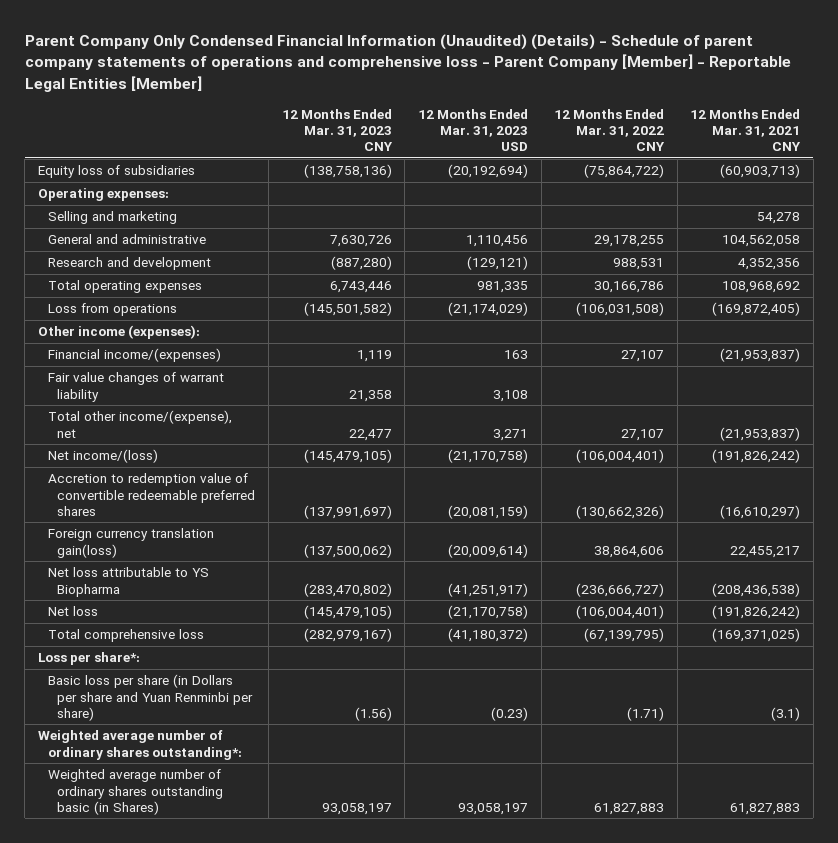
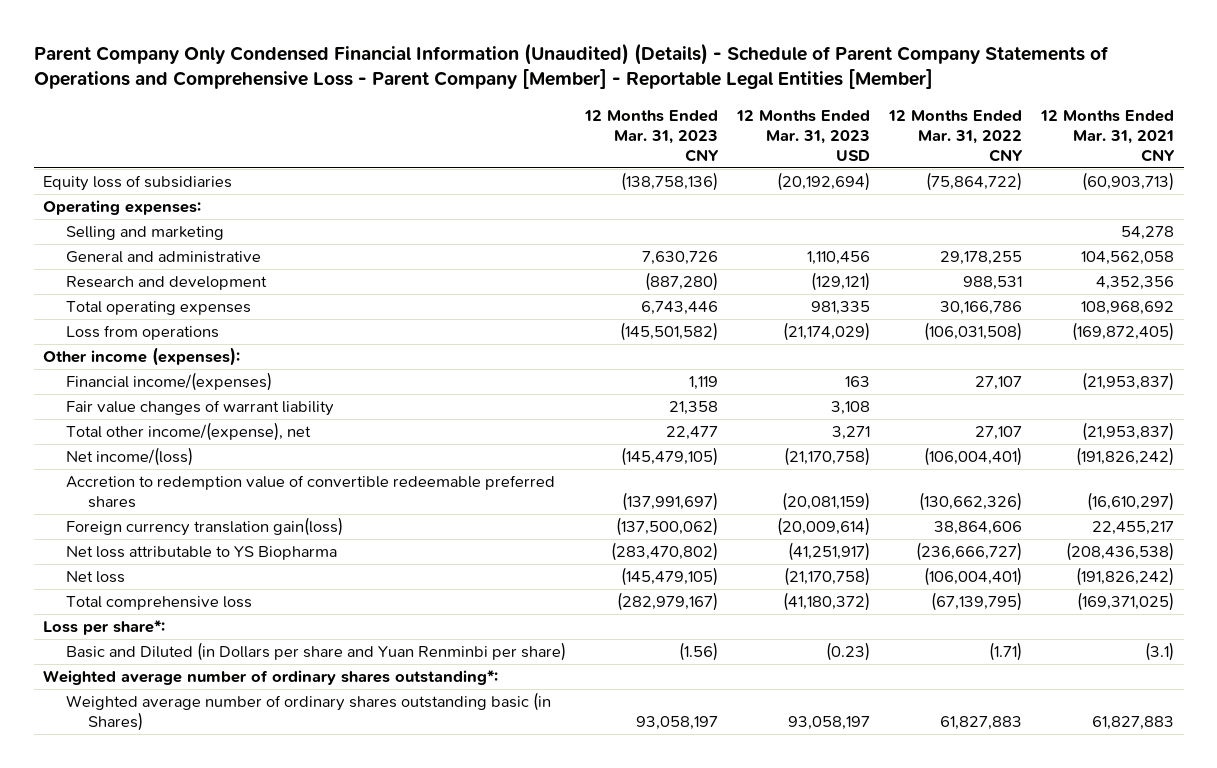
[24,34,791,92] Parent Company Only Condensed Financial Information (Unaudited) (Details) - Schedule of parent company statements of operations and comprehensive loss - Parent Company [Member] - Reportable Legal Entities [Member] -> [33,42,1109,90] Parent Company Only Condensed Financial Information (Unaudited) (Details) - Schedule of Parent Company Statements of Operations and Comprehensive Loss - Parent Company [Member] - Reportable Legal Entities [Member]
[47,674,254,721] Basic loss per share (in Dollars per share and Yuan Renminbi per share) -> [65,642,566,662] Basic and Diluted (in Dollars per share and Yuan Renminbi per share)

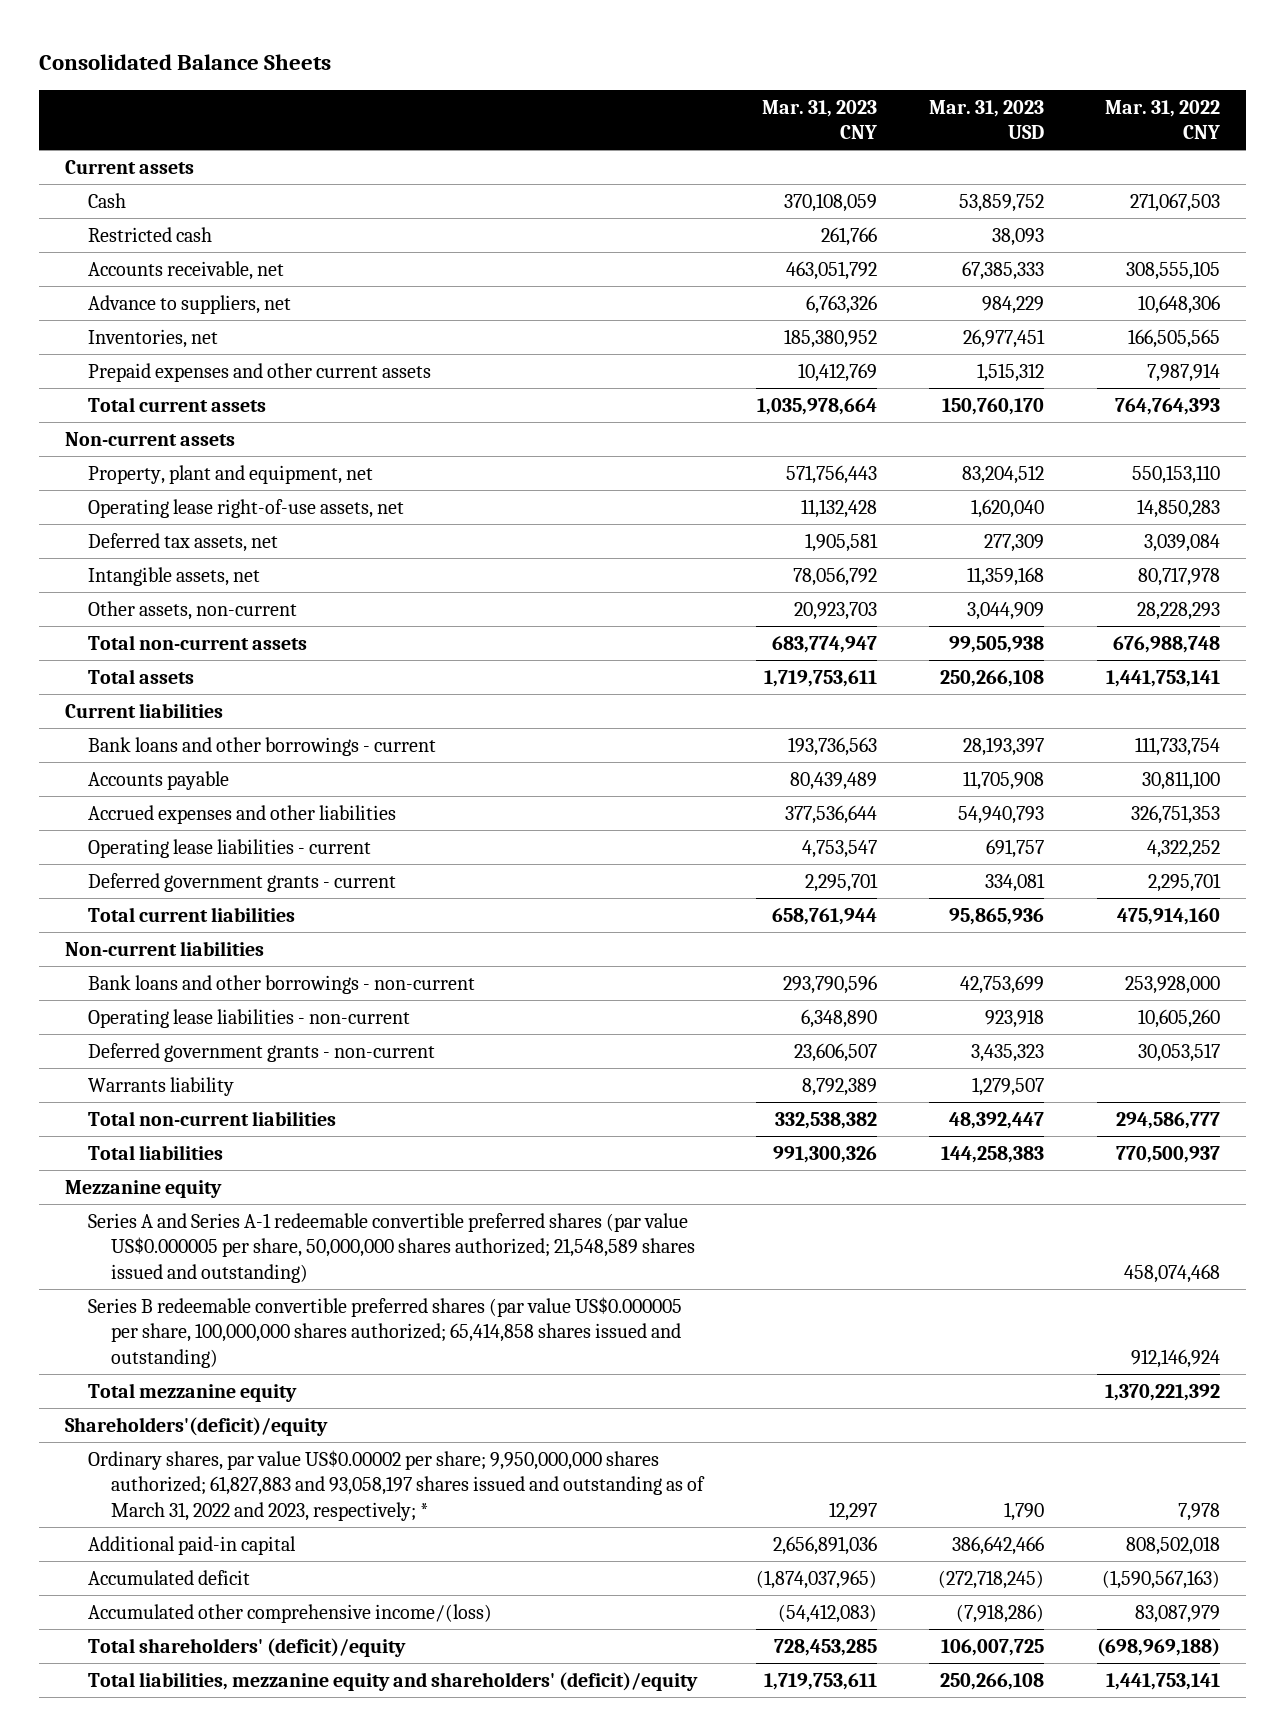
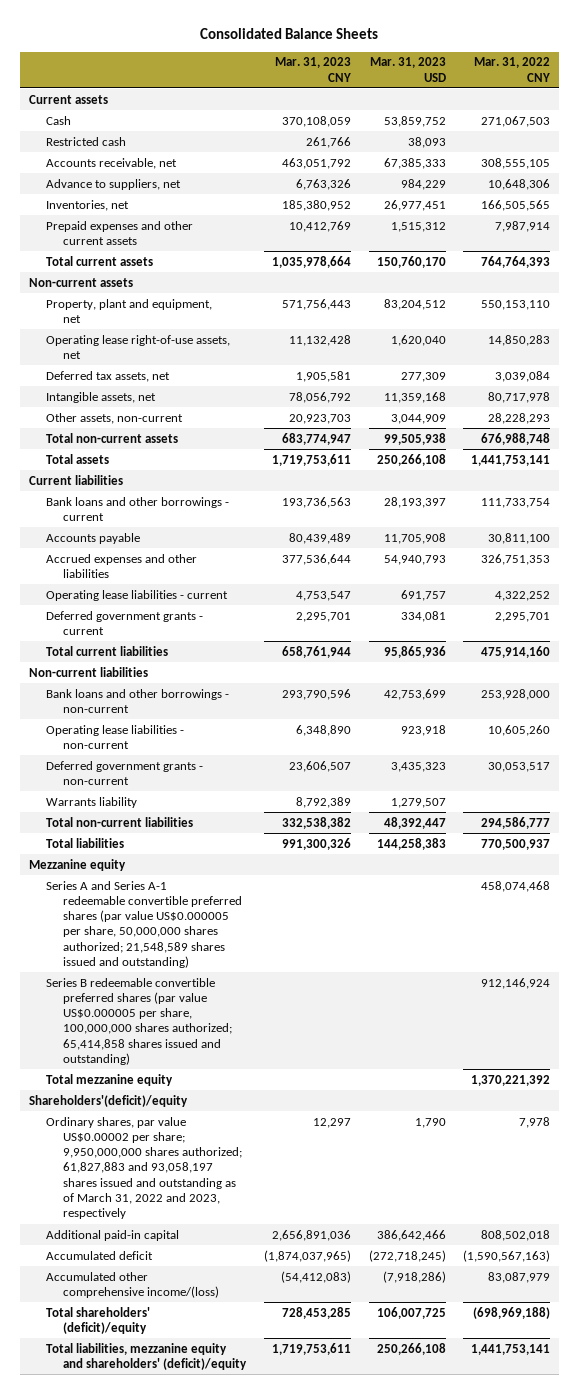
[88,1449,706,1522] Ordinary shares, par value US$0.00002 per share; 9,950,000,000 shares authorized; 61,827,883 and 93,058,197 shares issued and outstanding as of March 31, 2022 and 2023, respectively; * -> [46,1116,243,1220] Ordinary shares, par value US$0.00002 per share; 9,950,000,000 shares authorized; 61,827,883 and 93,058,197 shares issued and outstanding as of March 31, 2022 and 2023, respectively

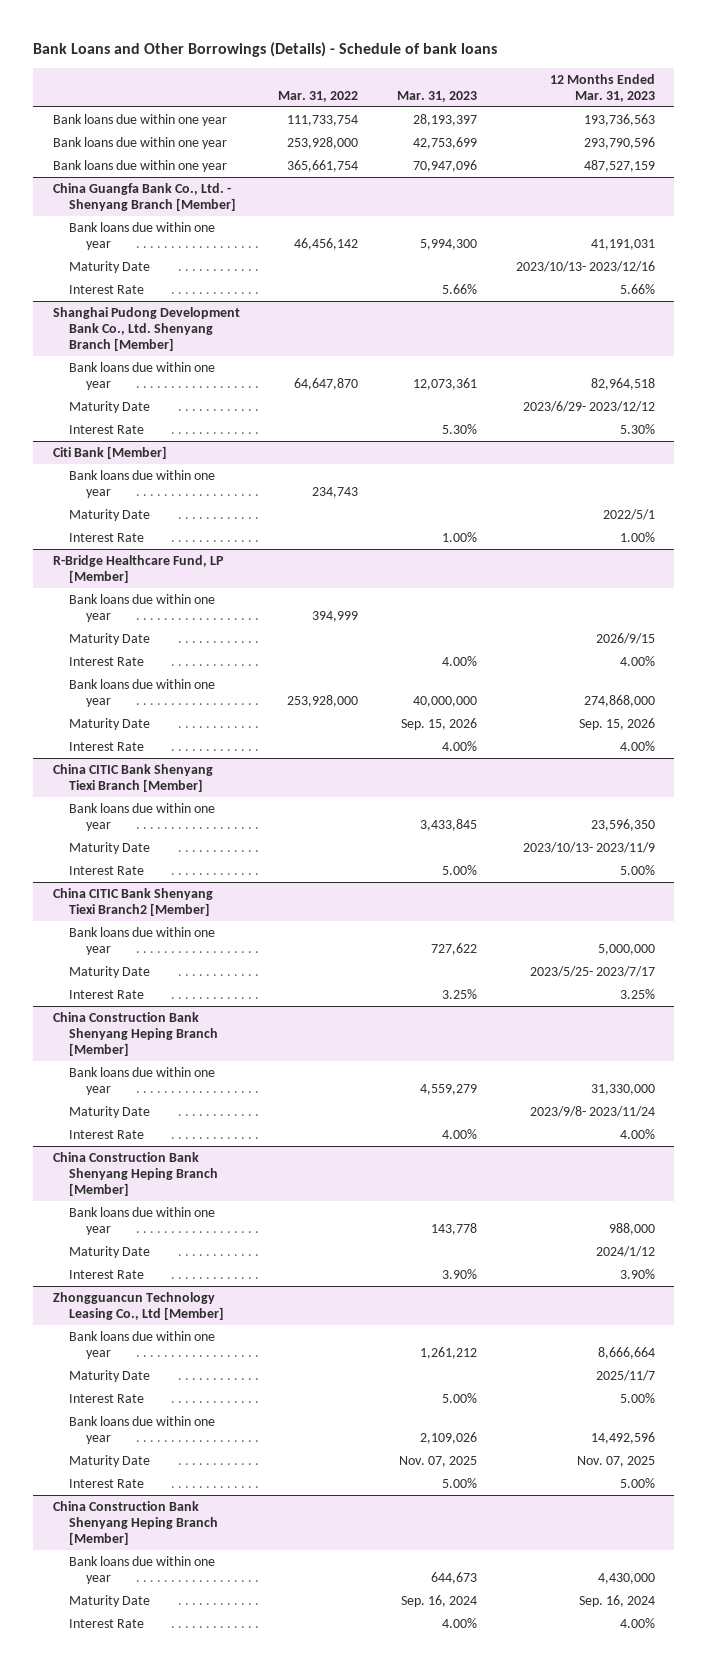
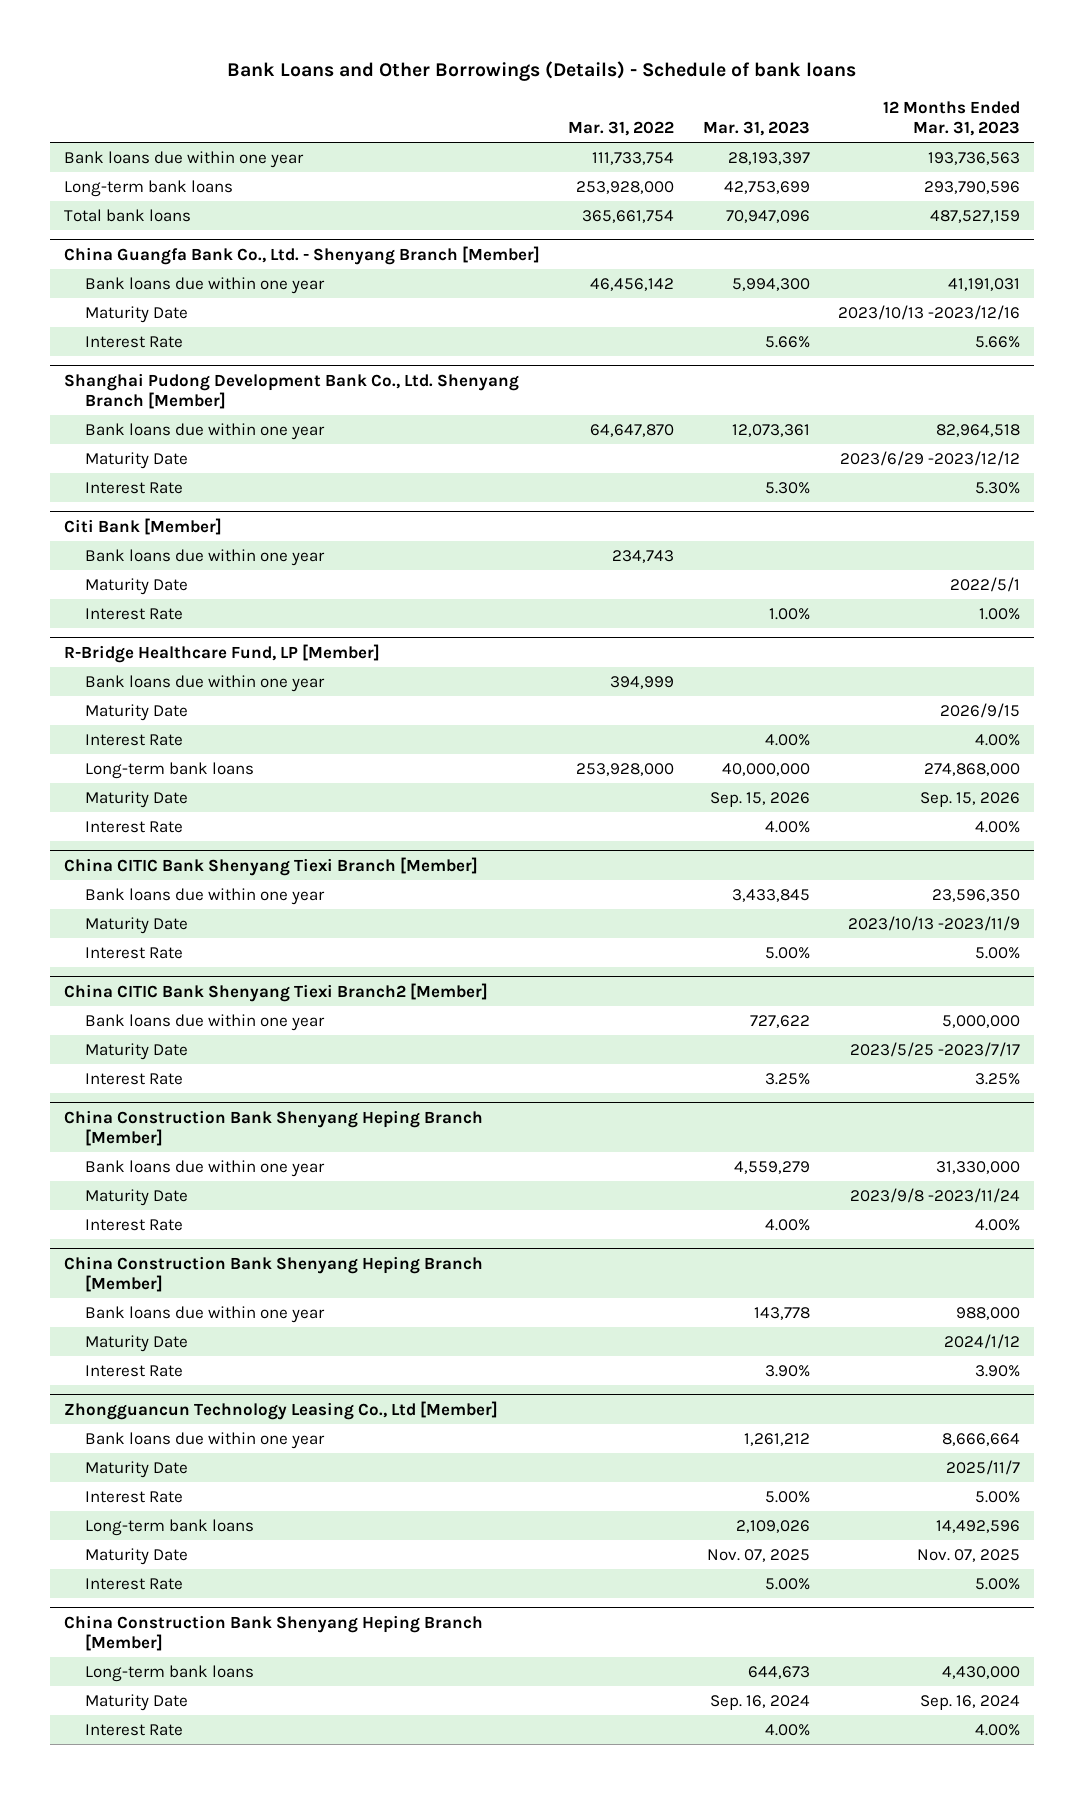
[52,136,227,149] Bank loans due within one year -> [64,179,234,197] Long-term bank loans
[52,159,227,172] Bank loans due within one year -> [64,208,192,222] Total bank loans
[515,260,655,272] 2023/10/13- 2023/12/16 -> [837,304,1020,320] 2023/10/13 -2023/12/16
[522,400,655,412] 2023/6/29- 2023/12/12 -> [839,450,1020,466] 2023/6/29 -2023/12/12
[69,678,216,708] Bank loans due within one year -> [85,761,255,779] Long-term bank loans
[522,841,655,853] 2023/10/13- 2023/11/9 -> [847,915,1020,931] 2023/10/13 -2023/11/9
[529,965,655,977] 2023/5/25- 2023/7/17 -> [849,1041,1020,1057] 2023/5/25 -2023/7/17
[529,1105,655,1117] 2023/9/8- 2023/11/24 -> [849,1187,1020,1203] 2023/9/8 -2023/11/24
[69,1415,216,1445] Bank loans due within one year -> [85,1518,255,1536] Long-term bank loans
[69,1555,216,1585] Bank loans due within one year -> [85,1664,255,1682] Long-term bank loans

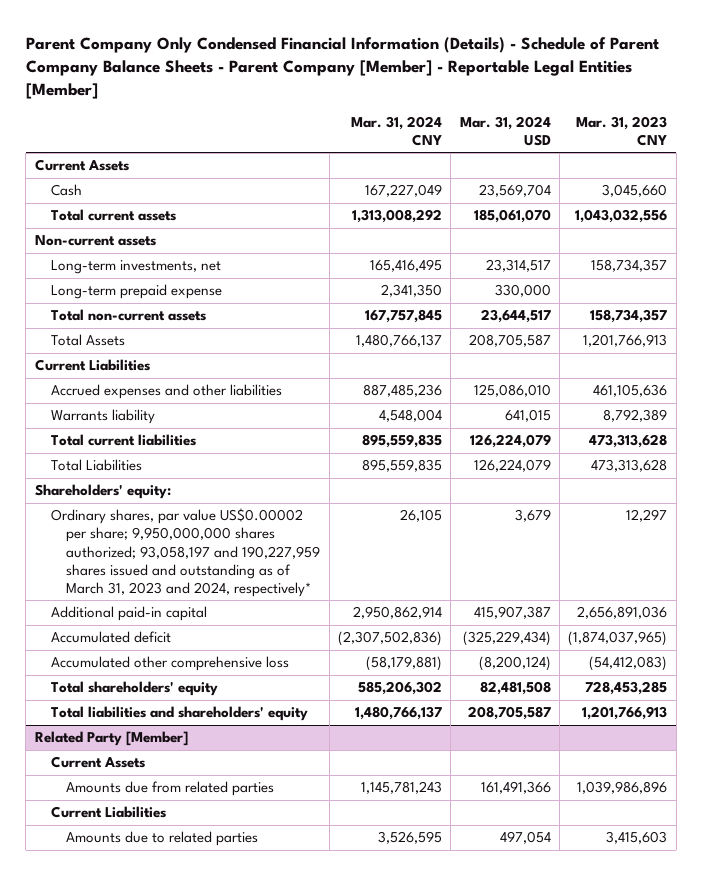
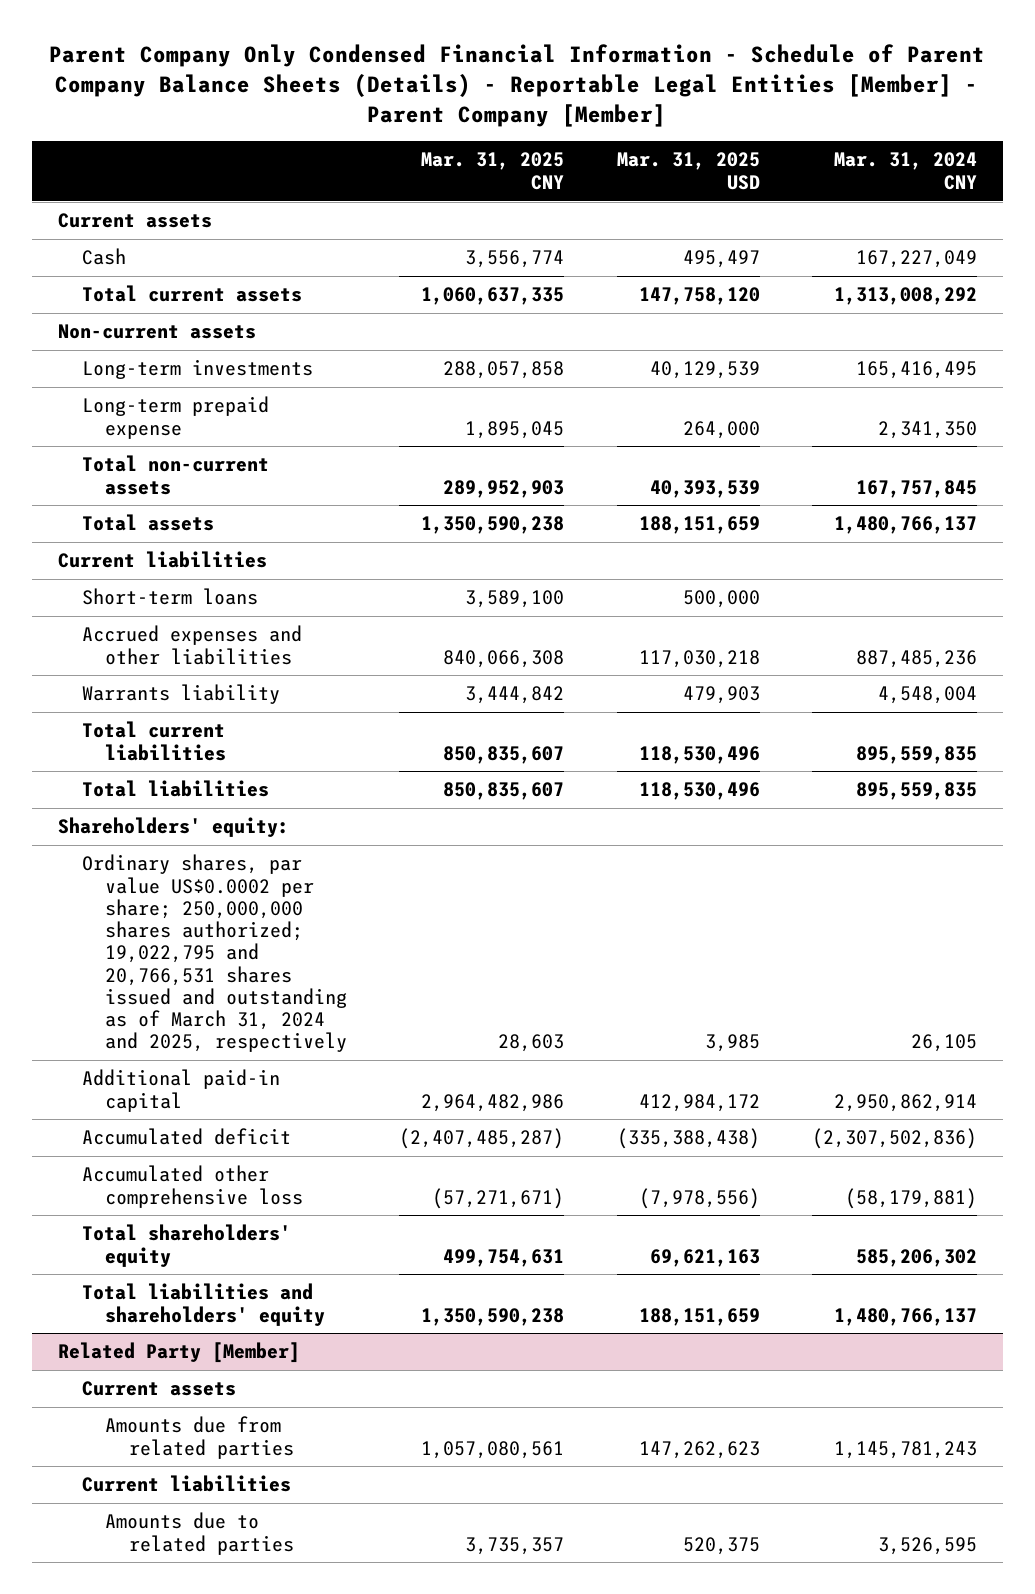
[25,36,659,99] Parent Company Only Condensed Financial Information (Details) - Schedule of Parent Company Balance Sheets - Parent Company [Member] - Reportable Legal Entities [Member] -> [49,44,986,127] Parent Company Only Condensed Financial Information - Schedule of Parent Company Balance Sheets (Details) - Reportable Legal Entities [Member] - Parent Company [Member]
[459,115,551,146] Mar. 31, 2024 USD -> none
[576,115,668,146] Mar. 31, 2023 CNY -> none
none -> [421,152,565,190] Mar. 31, 2025 CNY
none -> [616,152,760,190] Mar. 31, 2025 USD
[34,159,129,172] Current Assets -> [58,213,213,229] Current assets
[50,260,221,275] Long-term investments, net -> [81,359,313,380] Long-term investments
[50,334,125,347] Total Assets -> [81,514,214,532] Total assets
[34,359,150,372] Current Liabilities -> [58,551,268,569] Current liabilities
none -> [81,588,258,606] Short-term loans
[50,459,142,472] Total Liabilities -> [81,780,269,798] Total liabilities
[50,508,321,598] Ordinary shares, par value US$0.00002 per share; 9,950,000,000 shares authorized; 93,058,197 and 190,227,959 shares issued and outstanding as of March 31, 2023 and 2024, respectively* -> [81,854,348,1053] Ordinary shares, par value US$0.0002 per share; 250,000,000 shares authorized; 19,022,795 and 20,766,531 shares issued and outstanding as of March 31, 2024 and 2025, respectively
[50,756,145,769] Current Assets -> [81,1381,236,1397] Current assets
[50,806,166,819] Current Liabilities -> [81,1475,291,1493] Current liabilities

